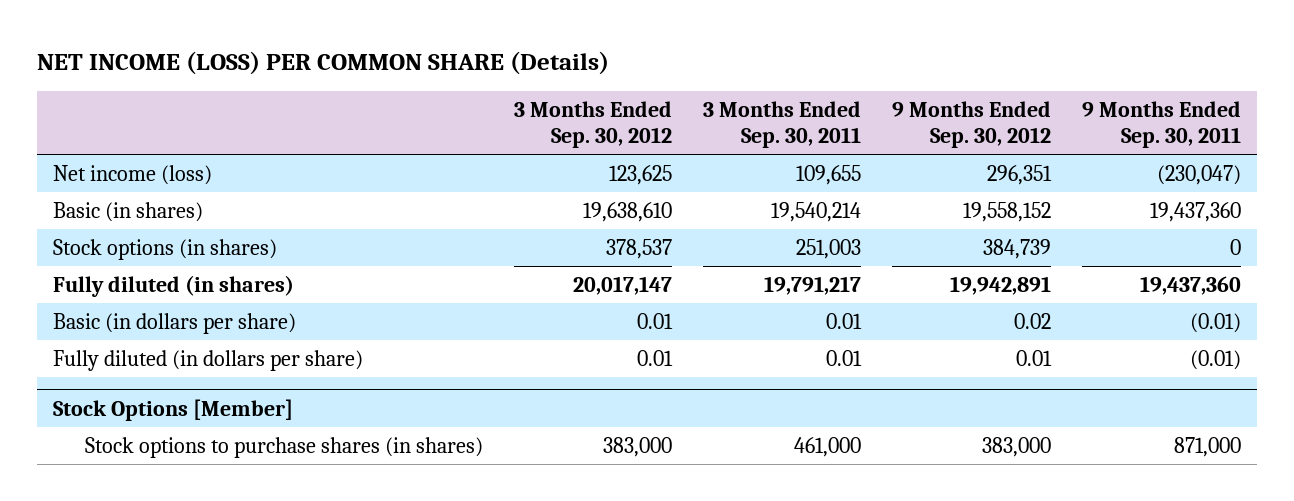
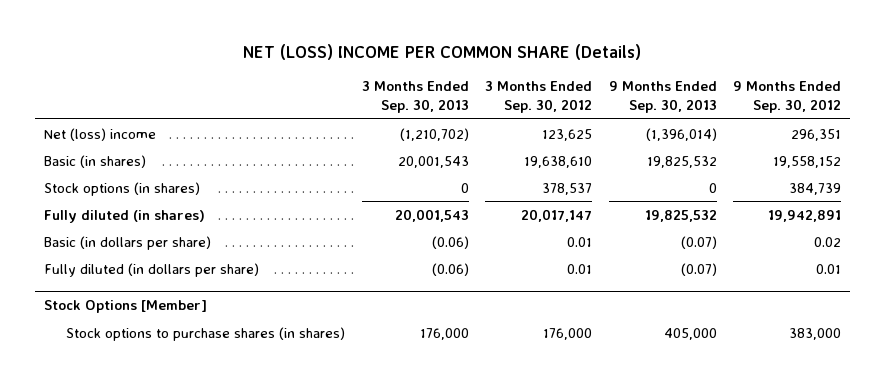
[37,51,610,76] NET INCOME (LOSS) PER COMMON SHARE (Details) -> [243,44,642,61] NET (LOSS) INCOME PER COMMON SHARE (Details)
[703,101,862,148] 3 Months Ended Sep. 30, 2011 -> none
[1082,101,1242,148] 9 Months Ended Sep. 30, 2011 -> none
none -> [361,81,469,113] 3 Months Ended Sep. 30, 2013
none -> [608,81,717,113] 9 Months Ended Sep. 30, 2013
[52,164,212,185] Net income (loss) -> [43,127,156,141] Net (loss) income
[603,436,673,457] 383,000 -> [543,327,593,340] 176,000

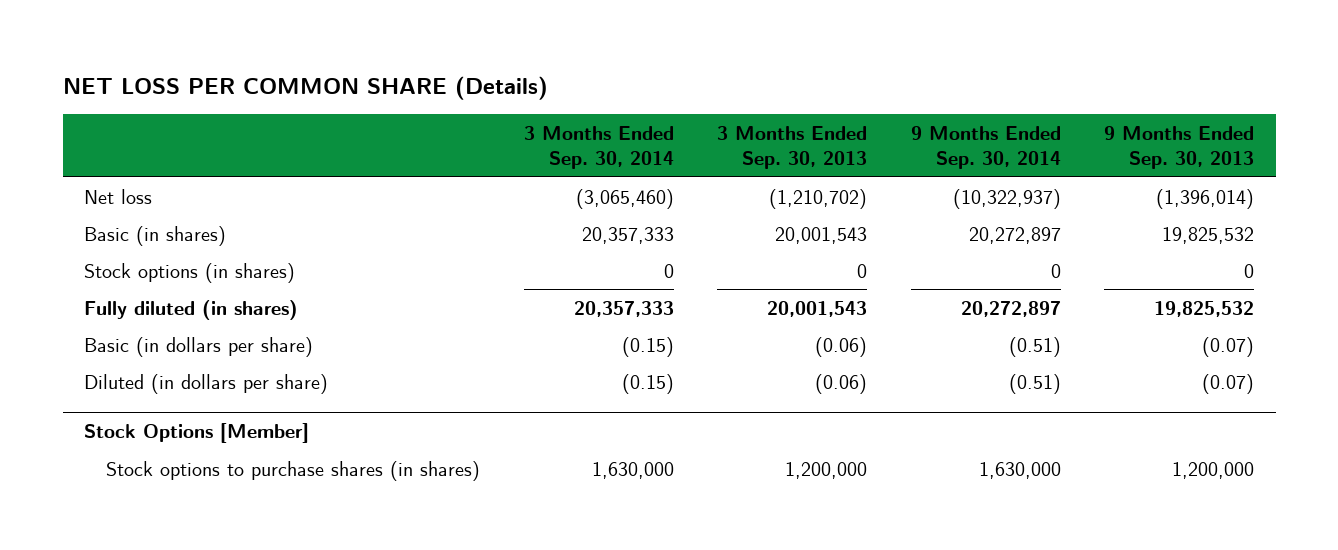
[243,44,642,61] NET (LOSS) INCOME PER COMMON SHARE (Details) -> [62,75,548,100] NET LOSS PER COMMON SHARE (Details)
[485,81,593,113] 3 Months Ended Sep. 30, 2012 -> none
[733,81,842,113] 9 Months Ended Sep. 30, 2012 -> none
none -> [523,125,674,170] 3 Months Ended Sep. 30, 2014
none -> [910,125,1061,170] 9 Months Ended Sep. 30, 2014
[43,127,156,141] Net (loss) income -> [84,188,153,204] Net loss
[43,262,259,277] Fully diluted (in dollars per share) -> [84,373,329,394] Diluted (in dollars per share)
[419,327,469,340] 176,000 -> [785,461,868,479] 1,200,000
[663,327,717,340] 405,000 -> [1171,461,1254,479] 1,200,000

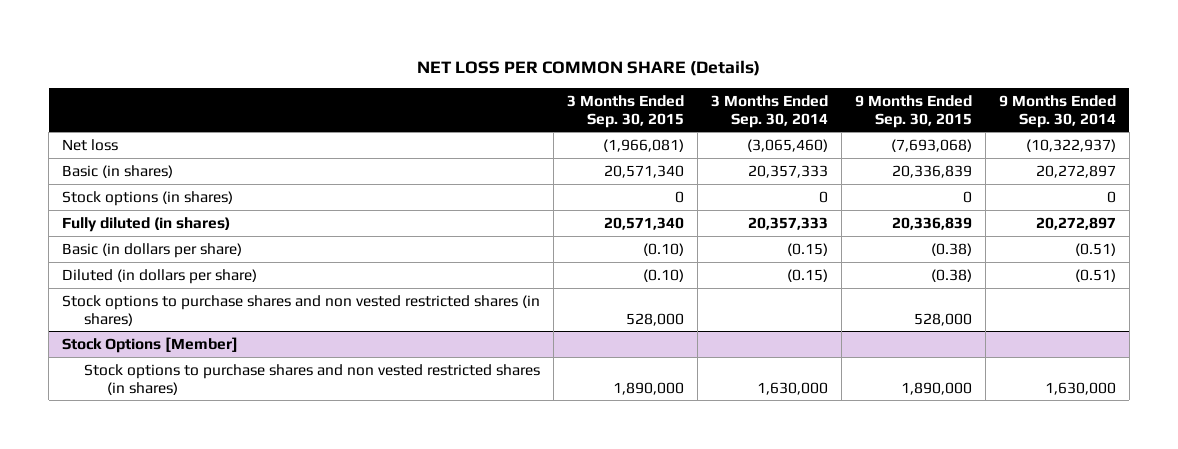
[717,125,868,170] 3 Months Ended Sep. 30, 2013 -> none
[1103,125,1254,170] 9 Months Ended Sep. 30, 2013 -> none
none -> [567,94,685,128] 3 Months Ended Sep. 30, 2015
none -> [855,94,973,128] 9 Months Ended Sep. 30, 2015
none -> [62,294,541,326] Stock options to purchase shares and non vested restricted shares (in shares)
[106,460,481,481] Stock options to purchase shares (in shares) -> [84,363,541,395] Stock options to purchase shares and non vested restricted shares (in shares)

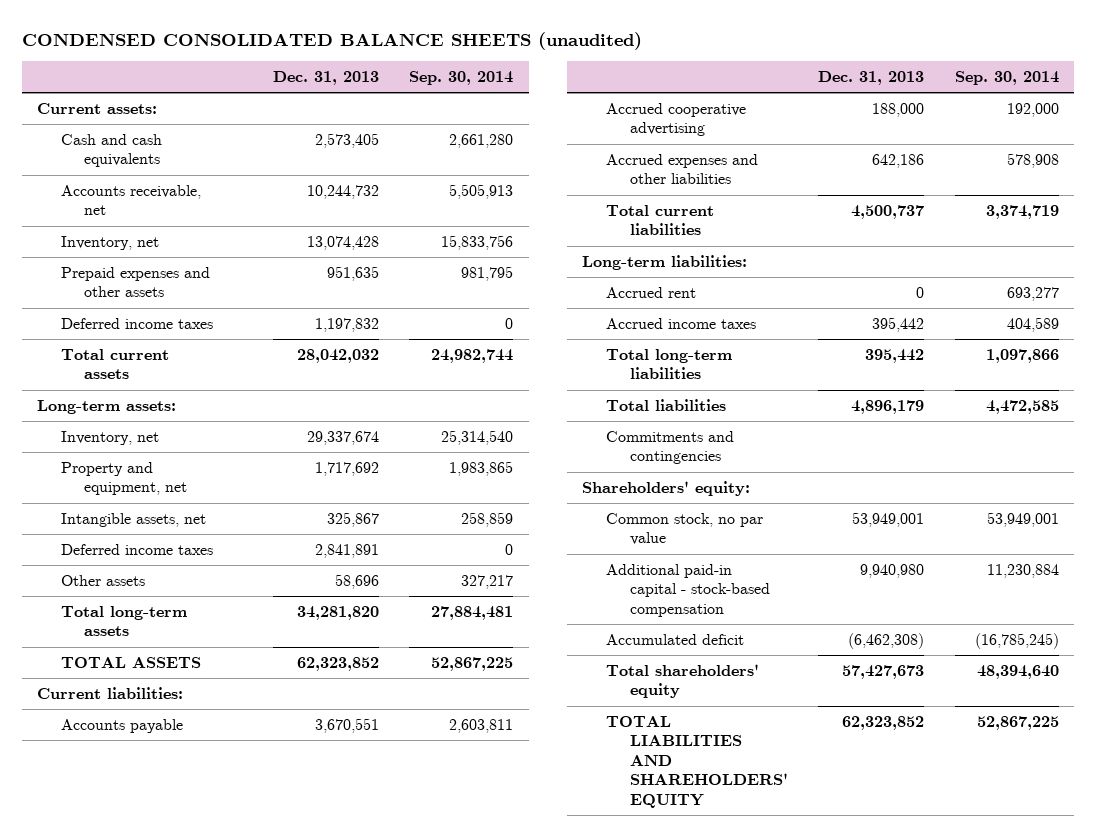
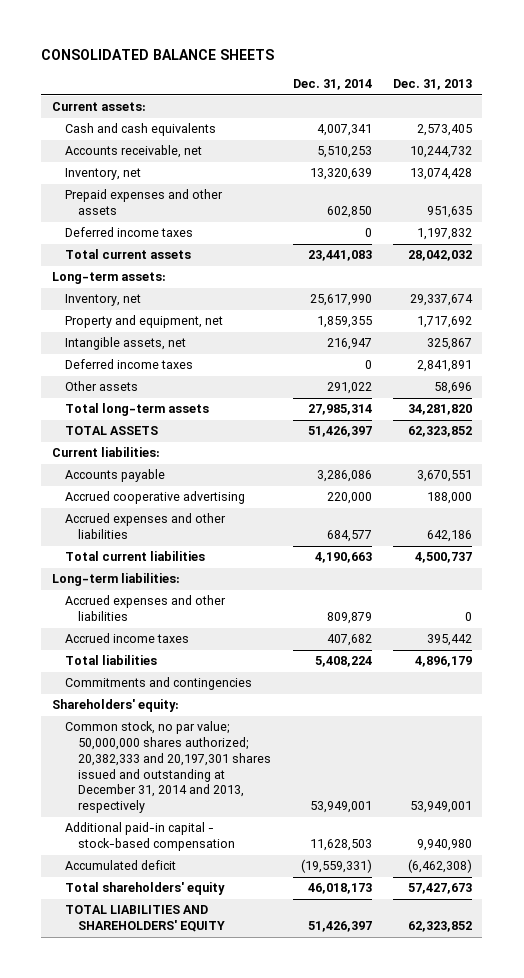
[21,31,642,50] CONDENSED CONSOLIDATED BALANCE SHEETS (unaudited) -> [41,49,275,61] CONSOLIDATED BALANCE SHEETS
[409,71,514,86] Sep. 30, 2014 -> none
none -> [292,79,372,91] Dec. 31, 2014
[605,286,696,298] Accrued rent -> none
none -> [65,595,227,622] Accrued expenses and other liabilities
[605,348,732,380] Total long-term liabilities -> none
[605,512,763,546] Common stock, no par value -> [65,721,272,814] Common stock, no par value; 50,000,000 shares authorized; 20,382,333 and 20,197,301 shares issued and outstanding at December 31, 2014 and 2013, respectively

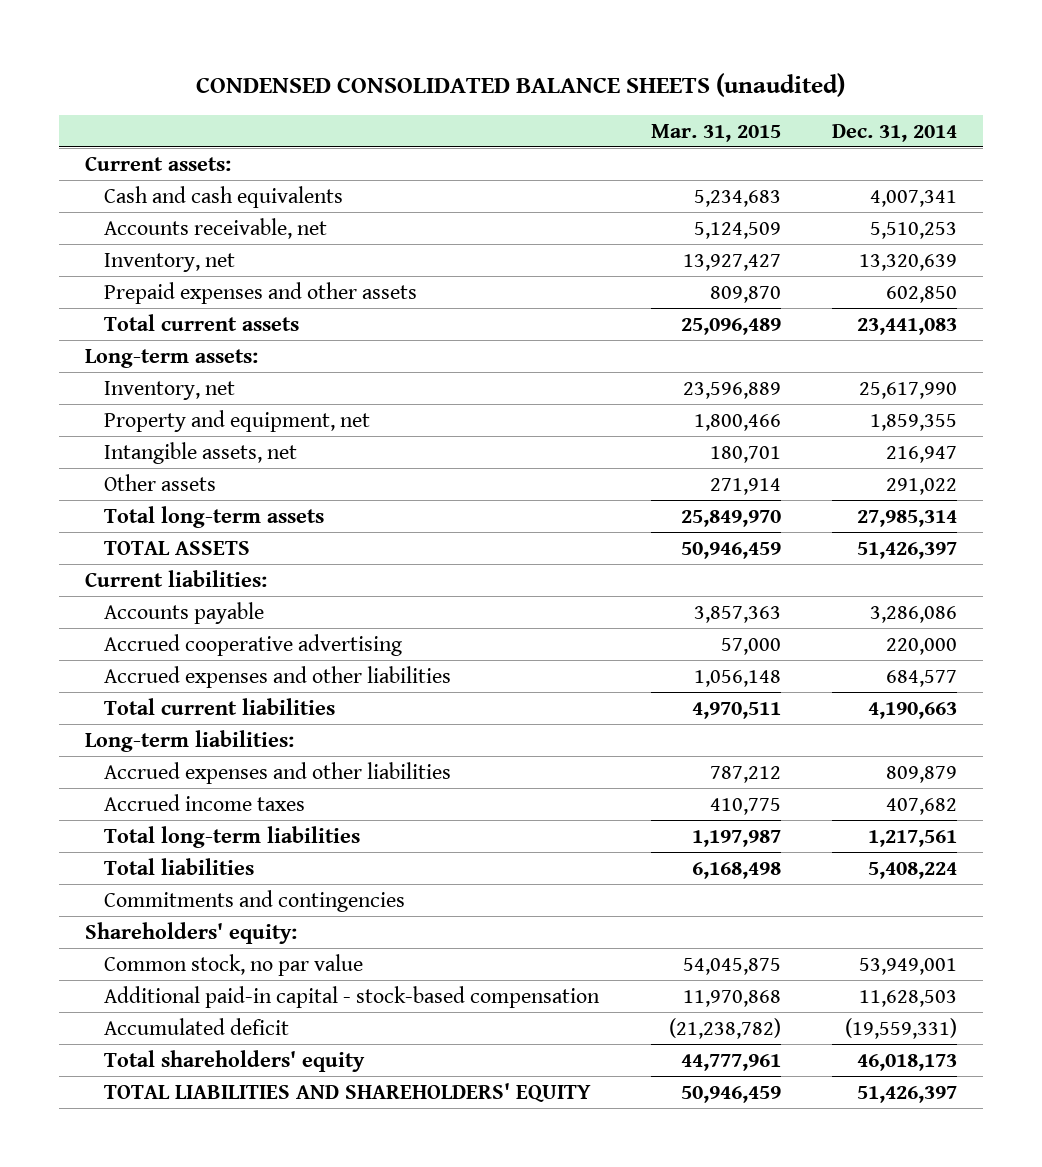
[41,49,275,61] CONSOLIDATED BALANCE SHEETS -> [195,72,845,97] CONDENSED CONSOLIDATED BALANCE SHEETS (unaudited)
[392,79,472,91] Dec. 31, 2013 -> none
none -> [650,123,781,142] Mar. 31, 2015
[65,227,194,238] Deferred income taxes -> none
[65,359,194,370] Deferred income taxes -> none
none -> [103,825,360,848] Total long-term liabilities
[65,721,272,814] Common stock, no par value; 50,000,000 shares authorized; 20,382,333 and 20,197,301 shares issued and outstanding at December 31, 2014 and 2013, respectively -> [103,953,363,976] Common stock, no par value

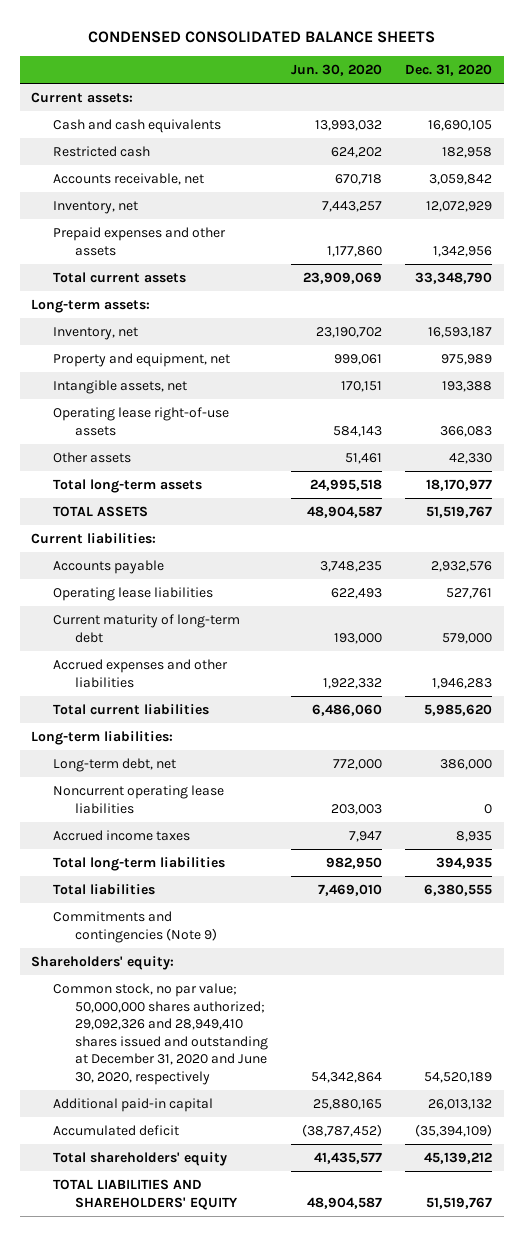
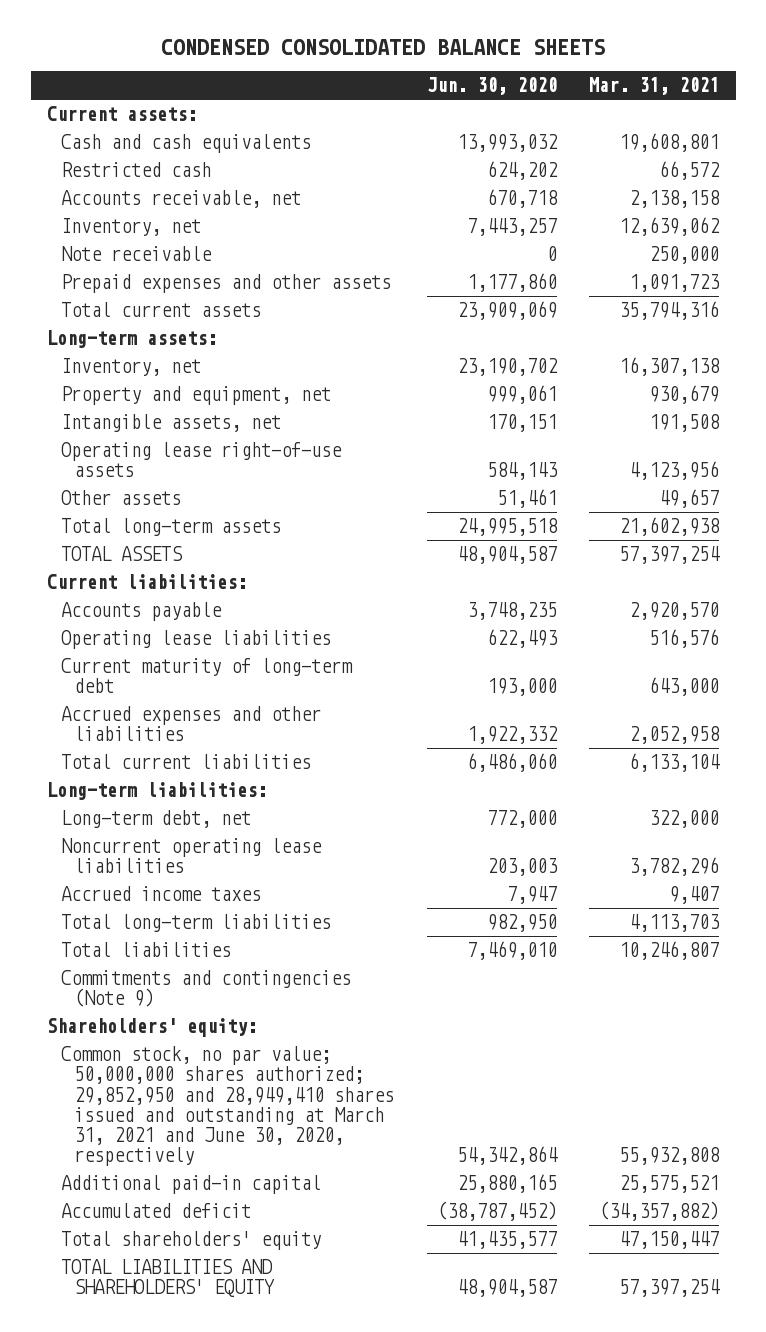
[405,63,493,76] Dec. 31, 2020 -> none
none -> [589,77,720,96] Mar. 31, 2021
none -> [60,246,212,262] Note receivable
[53,983,269,1085] Common stock, no par value; 50,000,000 shares authorized; 29,092,326 and 28,949,410 shares issued and outstanding at December 31, 2020 and June 30, 2020, respectively -> [60,1046,395,1166] Common stock, no par value; 50,000,000 shares authorized; 29,852,950 and 28,949,410 shares issued and outstanding at March 31, 2021 and June 30, 2020, respectively

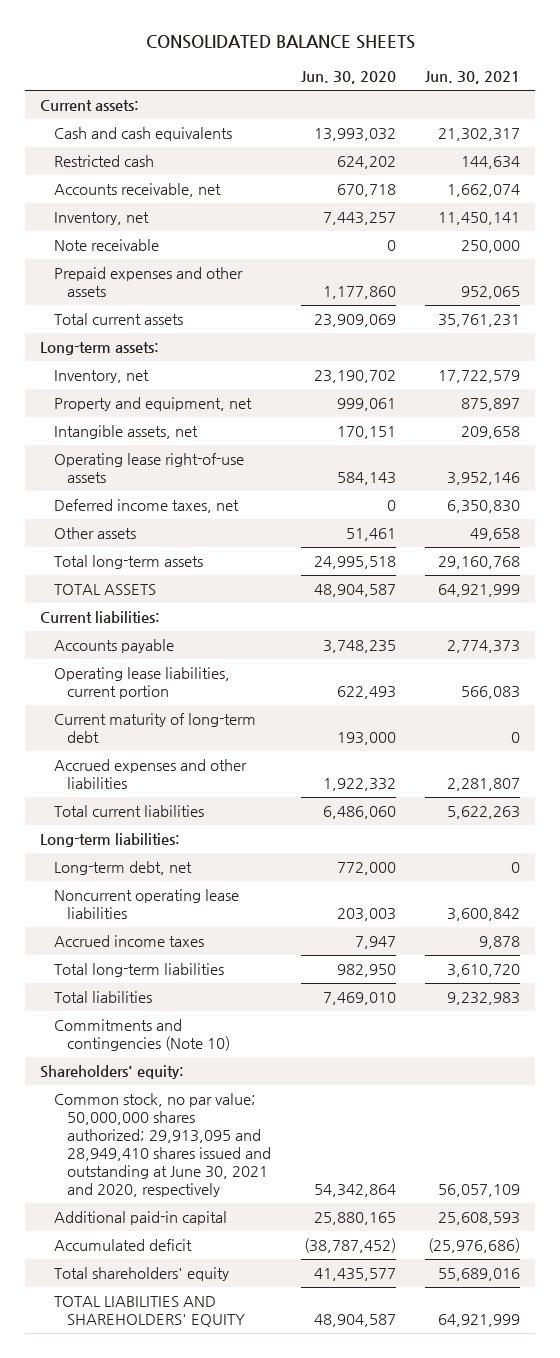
[161,39,606,56] CONDENSED CONSOLIDATED BALANCE SHEETS -> [145,35,415,50] CONSOLIDATED BALANCE SHEETS
[589,77,720,96] Mar. 31, 2021 -> none
none -> [425,70,521,84] Jun. 30, 2021
none -> [53,499,239,514] Deferred income taxes, net
[60,630,331,650] Operating lease liabilities -> [53,667,230,700] Operating lease liabilities, current portion
[60,970,351,1008] Commitments and contingencies (Note 9) -> [53,1019,231,1052] Commitments and contingencies (Note 10)
[60,1046,395,1166] Common stock, no par value; 50,000,000 shares authorized; 29,852,950 and 28,949,410 shares issued and outstanding at March 31, 2021 and June 30, 2020, respectively -> [53,1093,272,1197] Common stock, no par value; 50,000,000 shares authorized; 29,913,095 and 28,949,410 shares issued and outstanding at June 30, 2021 and 2020, respectively

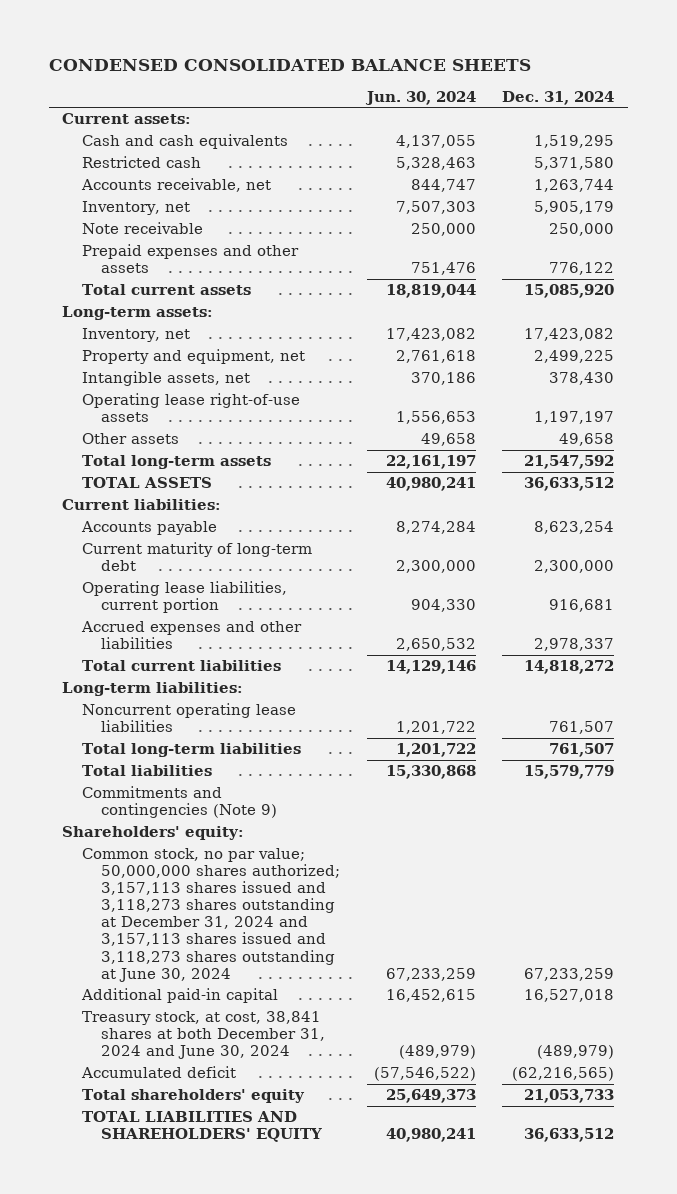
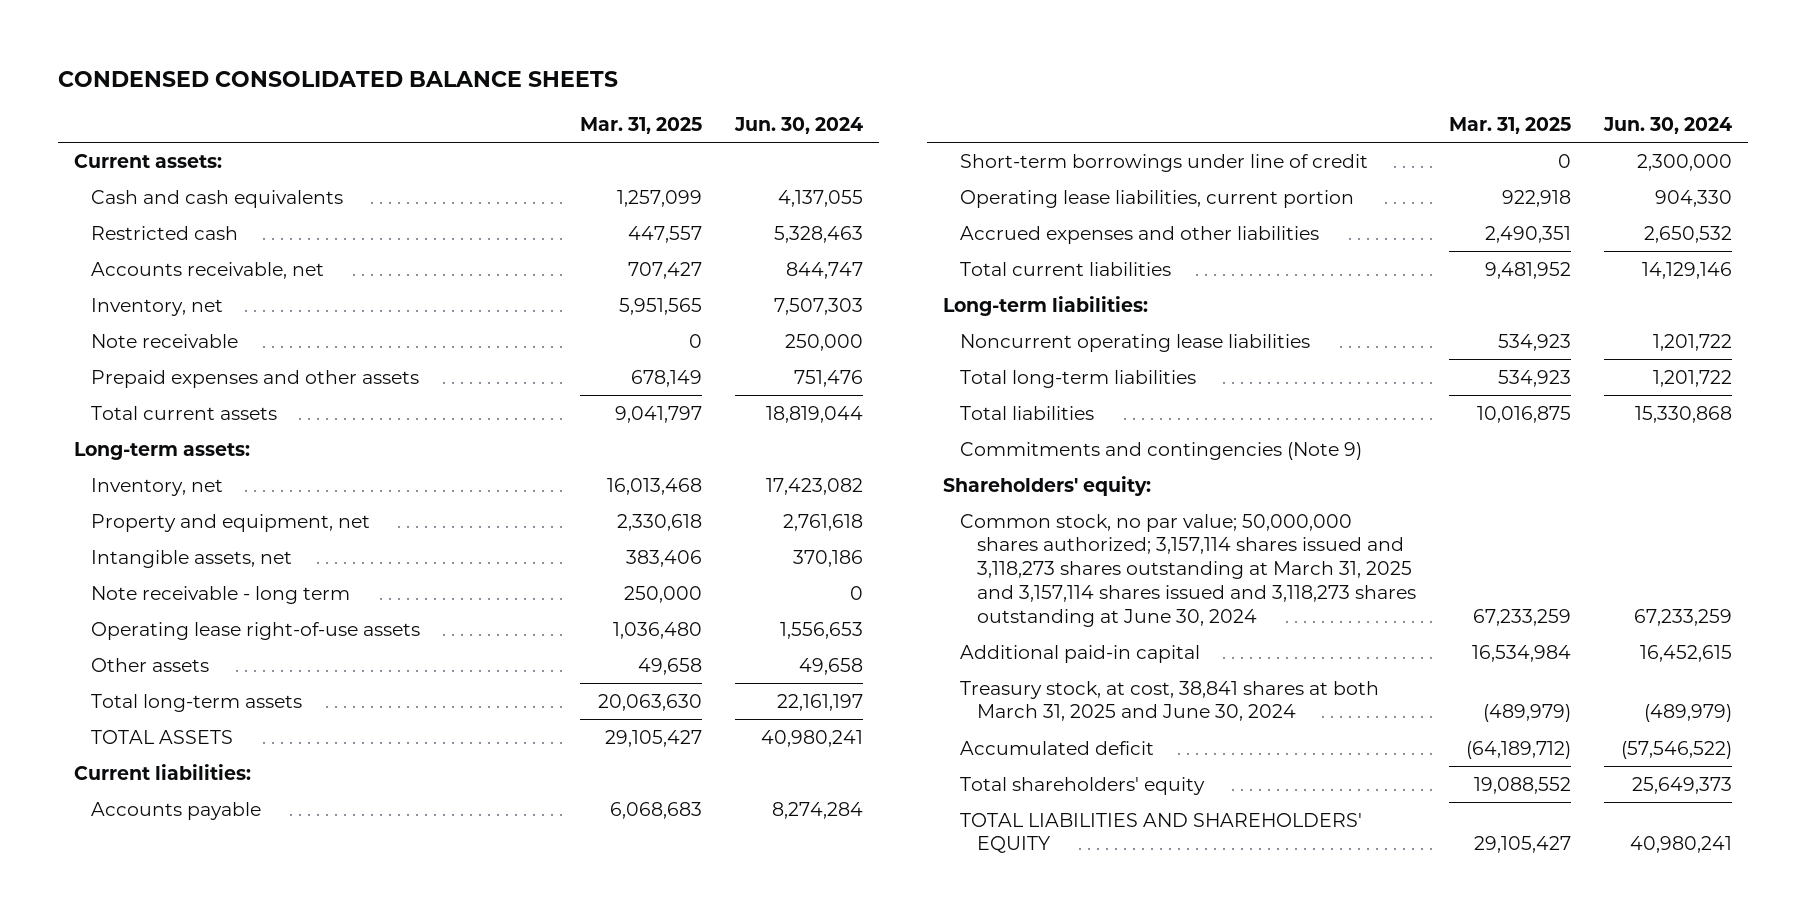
[502,90,615,105] Dec. 31, 2024 -> none
none -> [579,116,702,134] Mar. 31, 2025
none -> [91,585,351,604] Note receivable - long term
[81,542,312,572] Current maturity of long-term debt -> [960,153,1369,172] Short-term borrowings under line of credit
[81,848,341,982] Common stock, no par value; 50,000,000 shares authorized; 3,157,113 shares issued and 3,118,273 shares outstanding at December 31, 2024 and 3,157,113 shares issued and 3,118,273 shares outstanding at June 30, 2024 -> [960,513,1417,627] Common stock, no par value; 50,000,000 shares authorized; 3,157,114 shares issued and 3,118,273 shares outstanding at March 31, 2025 and 3,157,114 shares issued and 3,118,273 shares outstanding at June 30, 2024
[81,1011,326,1060] Treasury stock, at cost, 38,841 shares at both December 31, 2024 and June 30, 2024 -> [960,680,1380,722] Treasury stock, at cost, 38,841 shares at both March 31, 2025 and June 30, 2024

